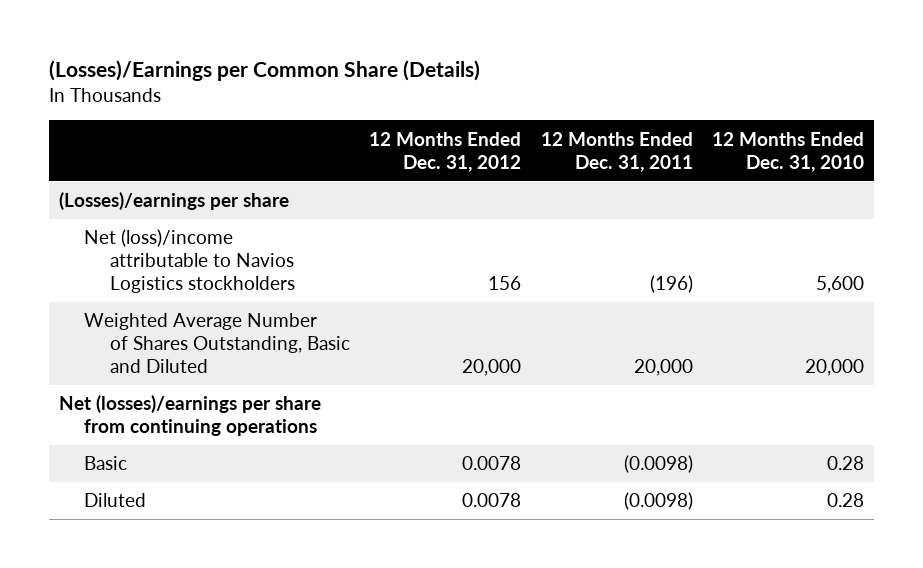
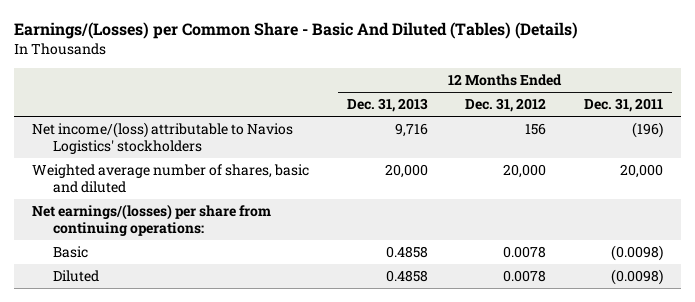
[48,60,480,82] (Losses)/Earnings per Common Share (Details) -> [13,22,578,40] Earnings/(Losses) per Common Share - Basic And Diluted (Tables) (Details)
[711,131,864,172] 12 Months Ended Dec. 31, 2010 -> none
none -> [346,98,428,113] Dec. 31, 2013
[58,192,289,211] (Losses)/earnings per share -> none
[84,229,295,294] Net (loss)/income attributable to Navios Logistics stockholders -> [32,122,294,154] Net income/(loss) attributable to Navios Logistics' stockholders
[84,313,350,374] Weighted Average Number of Shares Outstanding, Basic and Diluted -> [32,164,310,193] Weighted average number of shares, basic and diluted
[58,395,321,437] Net (losses)/earnings per share from continuing operations -> [32,204,272,236] Net earnings/(losses) per share from continuing operations:

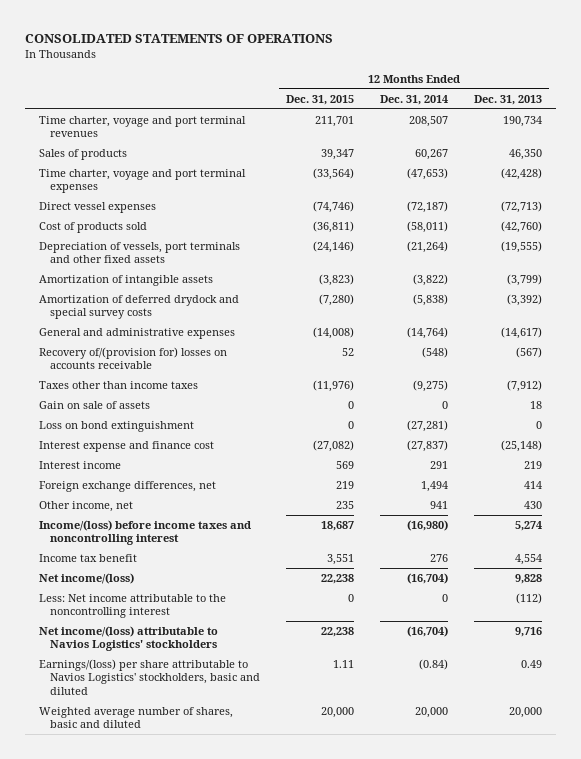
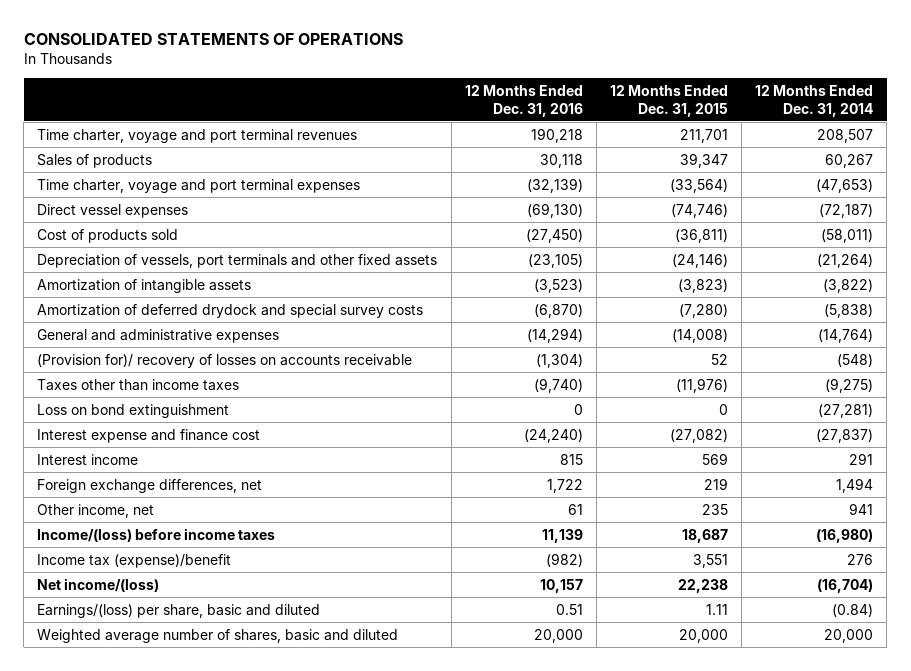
[474,94,543,105] Dec. 31, 2013 -> none
none -> [464,84,583,117] 12 Months Ended Dec. 31, 2016
[38,346,227,370] Recovery of/(provision for) losses on accounts receivable -> [37,353,413,368] (Provision for)/ recovery of losses on accounts receivable
[38,400,150,409] Gain on sale of assets -> none
[38,519,251,546] Income/(loss) before income taxes and noncontrolling interest -> [37,527,276,542] Income/(loss) before income taxes
[38,553,137,562] Income tax benefit -> [37,553,232,568] Income tax (expense)/benefit
[38,593,226,619] Less: Net income attributable to the noncontrolling interest -> none
[38,625,218,652] Net income/(loss) attributable to Navios Logistics' stockholders -> none
[38,658,260,695] Earnings/(loss) per share attributable to Navios Logistics' stockholders, basic and diluted -> [37,603,321,618] Earnings/(loss) per share, basic and diluted

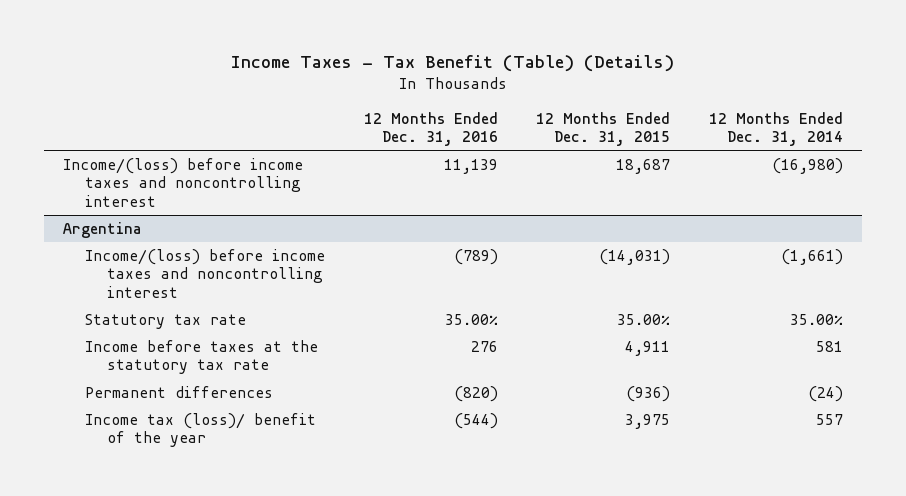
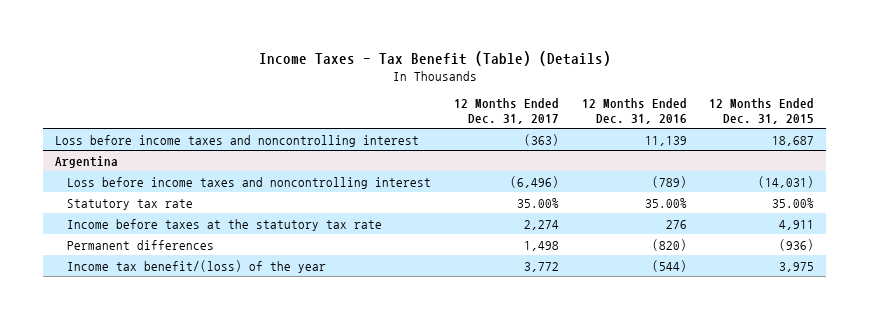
[708,111,843,147] 12 Months Ended Dec. 31, 2014 -> none
none -> [454,97,560,124] 12 Months Ended Dec. 31, 2017
[63,157,304,207] Income/(loss) before income taxes and noncontrolling interest -> [54,134,419,147] Loss before income taxes and noncontrolling interest
[85,248,326,298] Income/(loss) before income taxes and noncontrolling interest -> [67,176,432,189] Loss before income taxes and noncontrolling interest
[85,412,317,448] Income tax (loss)/ benefit of the year -> [67,259,327,273] Income tax benefit/(loss) of the year

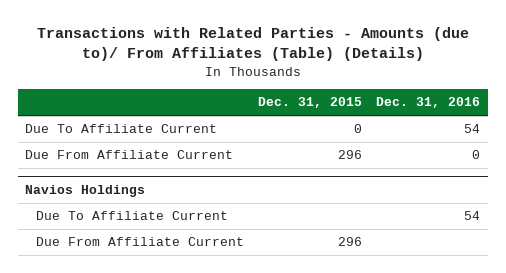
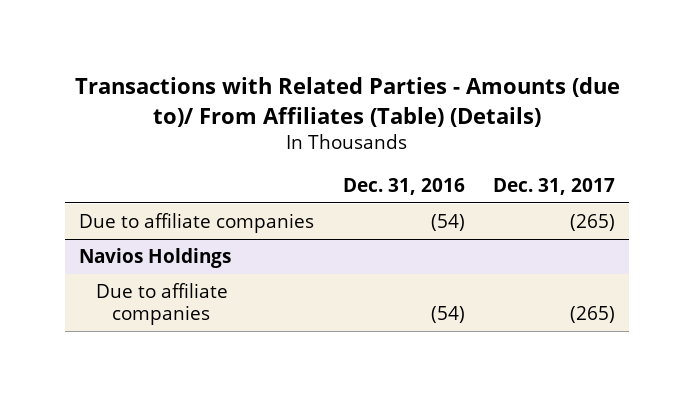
[258,97,363,109] Dec. 31, 2015 -> none
none -> [493,177,616,195] Dec. 31, 2017
[25,150,234,160] Due From Affiliate Current -> none
[25,124,218,134] Due To Affiliate Current -> [79,213,315,234] Due to affiliate companies
[464,124,481,134] 54 -> [430,214,465,232] (54)
[35,237,244,247] Due From Affiliate Current -> none
[35,211,228,221] Due To Affiliate Current -> [95,283,228,326] Due to affiliate companies
[464,211,481,221] 54 -> [430,306,465,324] (54)

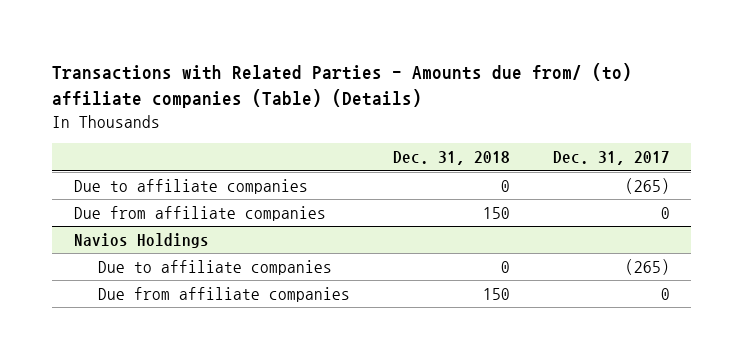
[75,77,621,127] Transactions with Related Parties - Amounts (due to)/ From Affiliates (Table) (Details) -> [52,63,633,109] Transactions with Related Parties - Amounts due from/ (to) affiliate companies (Table) (Details)
[342,177,465,195] Dec. 31, 2016 -> none
none -> [392,151,510,166] Dec. 31, 2018
none -> [73,205,326,221] Due from affiliate companies
none -> [98,286,351,302] Due from affiliate companies

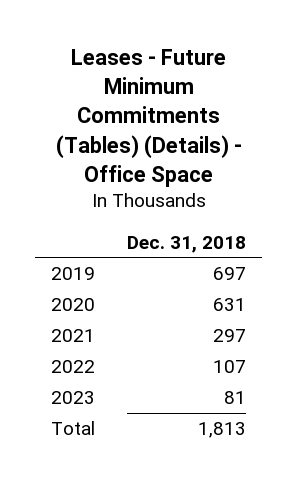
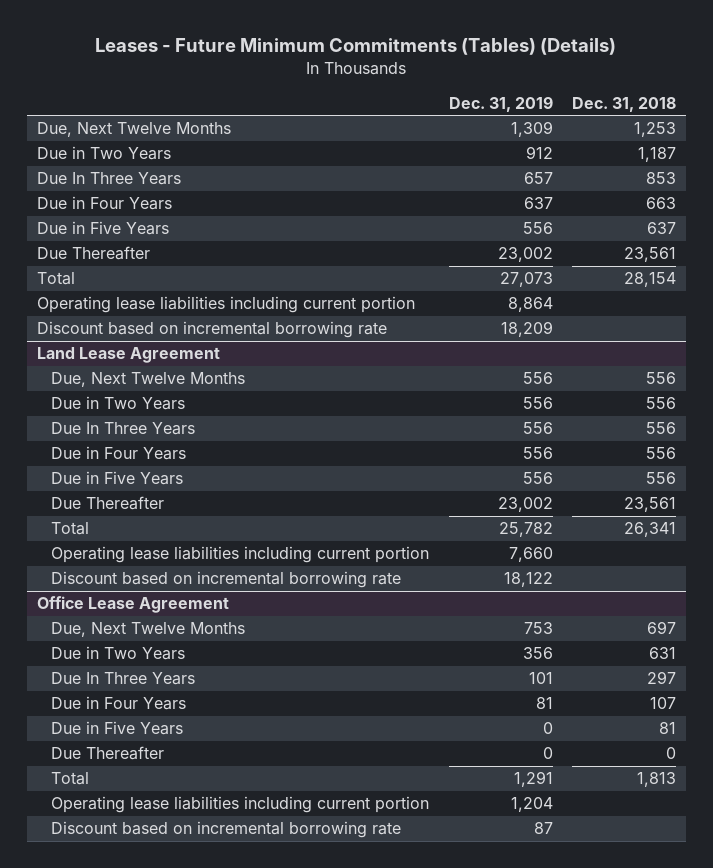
[55,48,242,187] Leases - Future Minimum Commitments (Tables) (Details) - Office Space -> [95,38,617,56] Leases - Future Minimum Commitments (Tables) (Details)
none -> [448,95,553,112] Dec. 31, 2019
[51,360,96,374] 2022 -> none
[51,391,96,405] 2023 -> none
none -> [36,122,231,138] Due, Next Twelve Months
none -> [36,146,171,161] Due in Two Years
none -> [36,172,181,186] Due In Three Years
none -> [36,196,172,211] Due in Four Years
none -> [36,221,169,236] Due in Five Years
none -> [36,246,150,261] Due Thereafter
none -> [36,272,75,286] Total
none -> [36,296,415,314] Operating lease liabilities including current portion
none -> [36,321,387,339] Discount based on incremental borrowing rate
none -> [36,347,220,364] Land Lease Agreement
none -> [51,372,246,388] Due, Next Twelve Months
none -> [51,396,186,411] Due in Two Years
none -> [51,422,196,436] Due In Three Years
none -> [51,446,187,461] Due in Four Years
none -> [51,471,184,486] Due in Five Years
none -> [51,496,165,511] Due Thereafter
none -> [51,522,90,536] Total
none -> [51,546,430,564] Operating lease liabilities including current portion
none -> [51,571,402,589] Discount based on incremental borrowing rate
none -> [36,596,229,614] Office Lease Agreement
[51,267,96,281] 2019 -> [51,622,246,638] Due, Next Twelve Months
[51,298,96,312] 2020 -> [51,646,186,661] Due in Two Years
[51,329,96,343] 2021 -> [51,672,196,686] Due In Three Years
none -> [51,696,187,711] Due in Four Years
none -> [51,721,184,736] Due in Five Years
none -> [51,746,165,761] Due Thereafter
none -> [51,796,430,814] Operating lease liabilities including current portion
none -> [51,821,402,839] Discount based on incremental borrowing rate

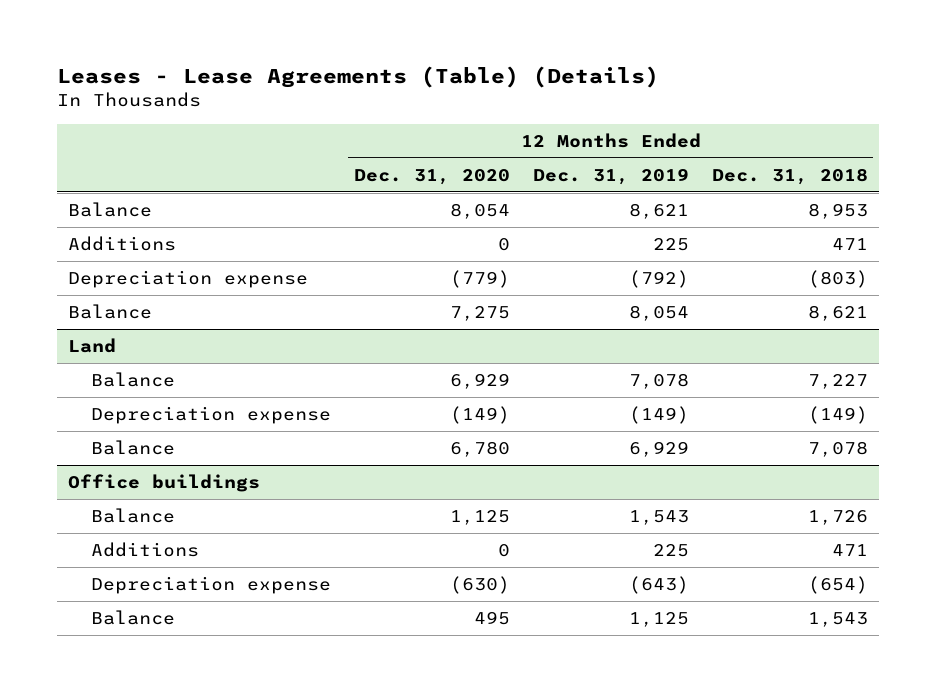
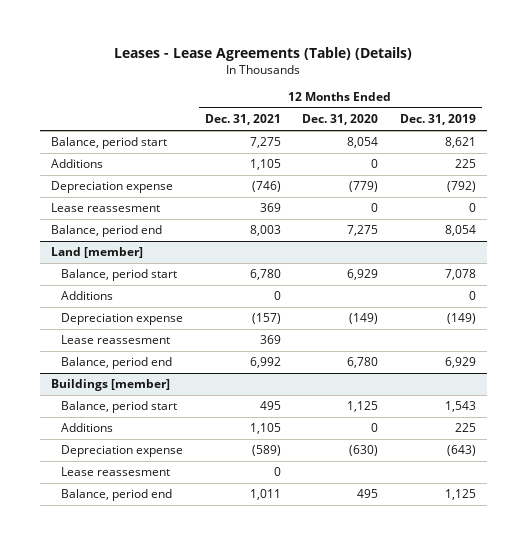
[711,167,868,185] Dec. 31, 2018 -> none
none -> [204,114,281,126] Dec. 31, 2021
[68,202,153,218] Balance -> [50,137,167,150] Balance, period start
none -> [50,203,160,213] Lease reassesment
[68,304,153,320] Balance -> [50,225,162,238] Balance, period end
[68,338,117,354] Land -> [50,247,143,259] Land [member]
[90,372,175,388] Balance -> [60,269,177,282] Balance, period start
none -> [60,291,113,301] Additions
none -> [60,335,170,345] Lease reassesment
[90,440,175,456] Balance -> [60,357,172,370] Balance, period end
[68,474,261,493] Office buildings -> [50,379,170,392] Buildings [member]
[90,508,175,524] Balance -> [60,401,177,414] Balance, period start
none -> [60,467,170,477] Lease reassesment
[90,610,175,626] Balance -> [60,489,172,502] Balance, period end

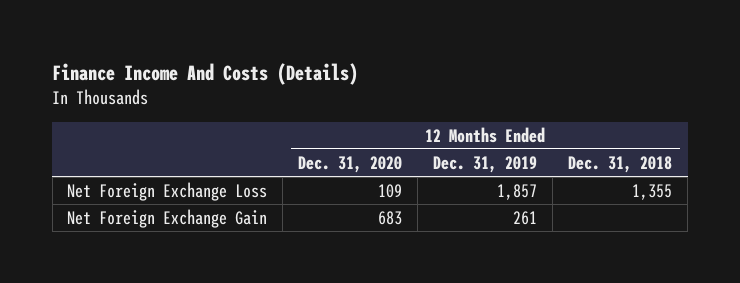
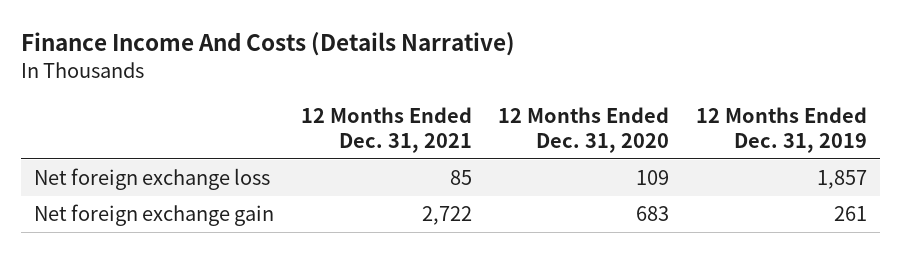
[52,62,359,85] Finance Income And Costs (Details) -> [20,32,515,57] Finance Income And Costs (Details Narrative)
[568,155,673,173] Dec. 31, 2018 -> none
none -> [300,107,472,153] 12 Months Ended Dec. 31, 2021
[67,181,268,201] Net Foreign Exchange Loss -> [34,168,271,191] Net foreign exchange loss
[67,208,268,228] Net Foreign Exchange Gain -> [34,204,275,227] Net foreign exchange gain

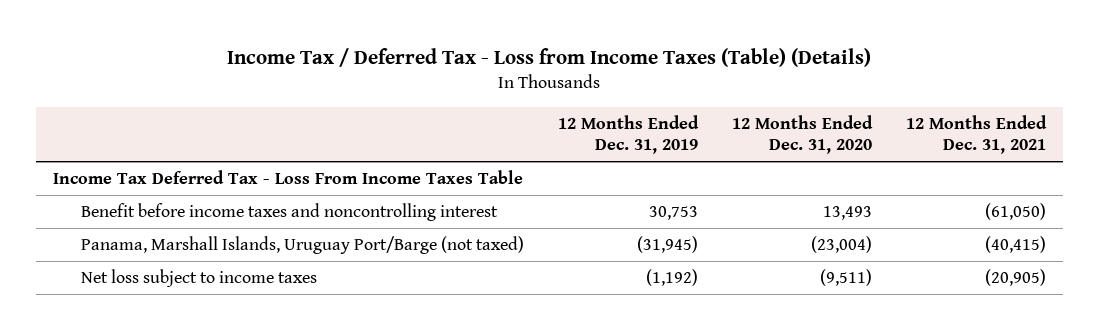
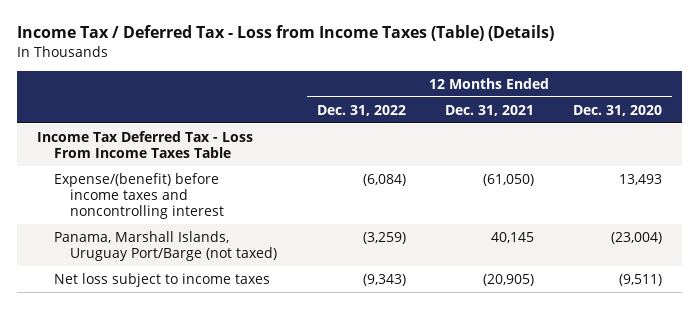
[558,114,700,155] 12 Months Ended Dec. 31, 2019 -> none
none -> [316,104,406,116] Dec. 31, 2022
[81,203,499,222] Benefit before income taxes and noncontrolling interest -> [53,172,225,219] Expense/(benefit) before income taxes and noncontrolling interest
[985,236,1047,254] (40,415) -> [490,231,534,243] 40,145

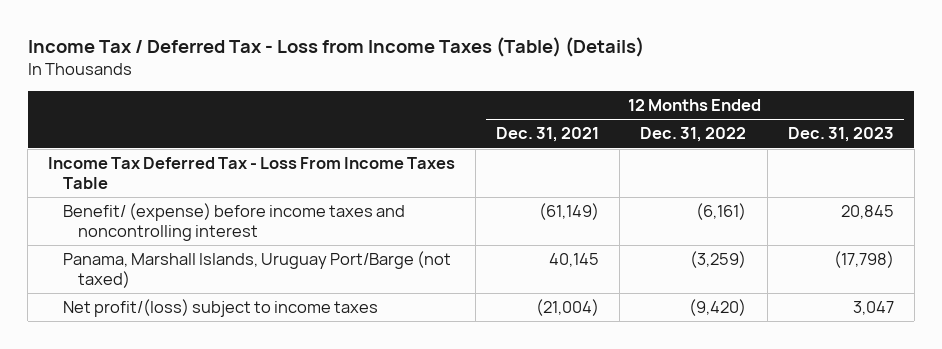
[573,104,663,116] Dec. 31, 2020 -> none
none -> [787,127,894,143] Dec. 31, 2023
[53,172,225,219] Expense/(benefit) before income taxes and noncontrolling interest -> [63,203,406,242] Benefit/ (expense) before income taxes and noncontrolling interest
[362,173,406,186] (6,084) -> [696,203,747,221] (6,161)
[482,173,534,186] (61,050) -> [539,203,600,221] (61,149)
[53,272,270,287] Net loss subject to income taxes -> [63,299,379,318] Net profit/(loss) subject to income taxes
[362,273,406,286] (9,343) -> [689,299,747,317] (9,420)
[482,273,534,286] (20,905) -> [536,299,600,317] (21,004)

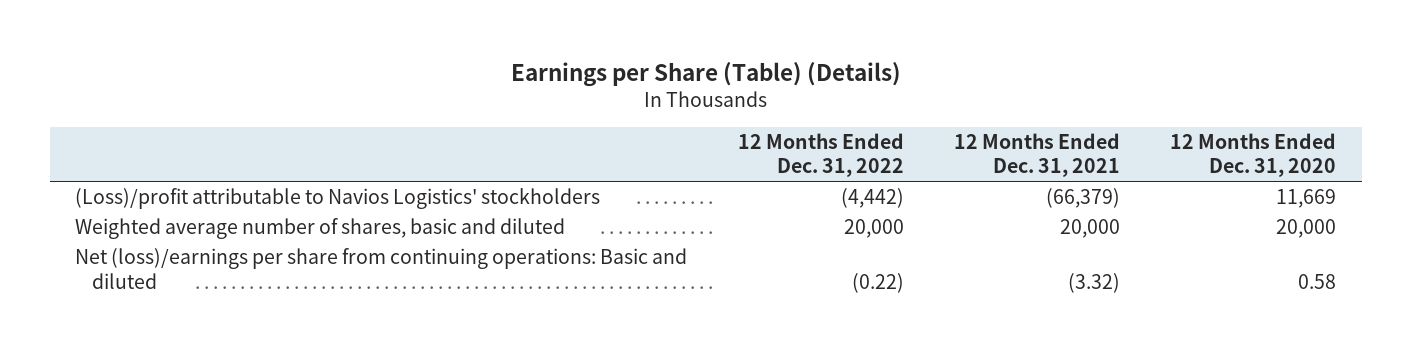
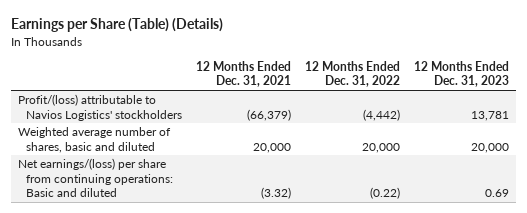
[1170,132,1337,178] 12 Months Ended Dec. 31, 2020 -> none
none -> [413,61,509,88] 12 Months Ended Dec. 31, 2023
[75,187,601,209] (Loss)/profit attributable to Navios Logistics' stockholders -> [17,94,183,121] Profit/(loss) attributable to Navios Logistics' stockholders
[75,247,688,289] Net (loss)/earnings per share from continuing operations: Basic and diluted -> [17,158,174,198] Net earnings/(loss) per share from continuing operations: Basic and diluted

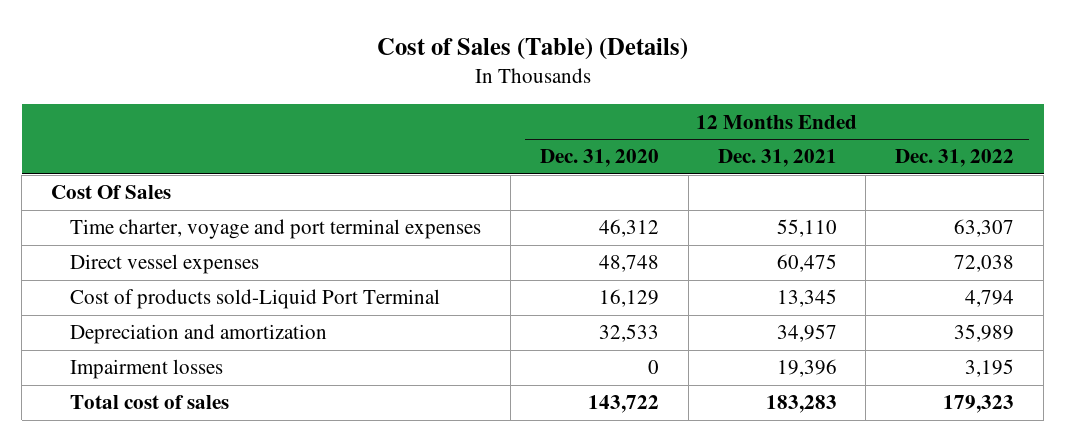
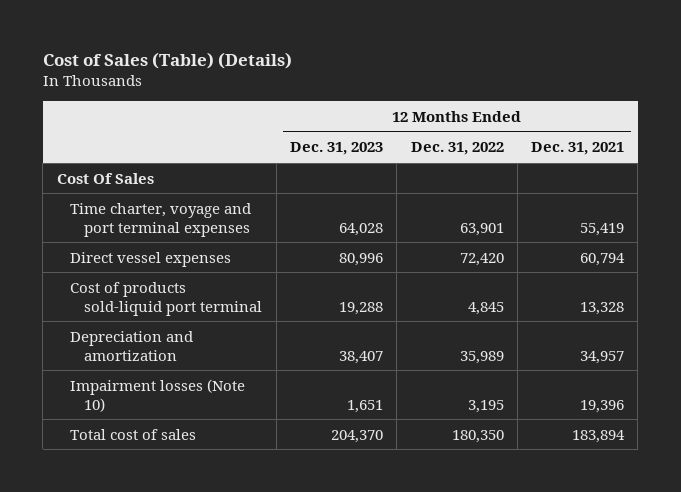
[539,149,659,168] Dec. 31, 2020 -> none
none -> [289,142,383,156] Dec. 31, 2023
[776,219,837,238] 55,110 -> [580,222,625,236] 55,419
[954,219,1015,238] 63,307 -> [459,222,504,236] 63,901
[776,254,837,273] 60,475 -> [580,252,626,266] 60,794
[954,255,1015,273] 72,038 -> [459,252,504,266] 72,420
[70,289,441,310] Cost of products sold-Liquid Port Terminal -> [70,281,263,316] Cost of products sold-liquid port terminal
[776,289,837,308] 13,345 -> [580,301,625,315] 13,328
[965,290,1015,308] 4,794 -> [467,301,504,315] 4,845
[70,359,224,380] Impairment losses -> [70,378,246,412] Impairment losses (Note 10)
[765,395,837,414] 183,283 -> [572,429,626,443] 183,894
[943,395,1015,414] 179,323 -> [451,429,504,443] 180,350

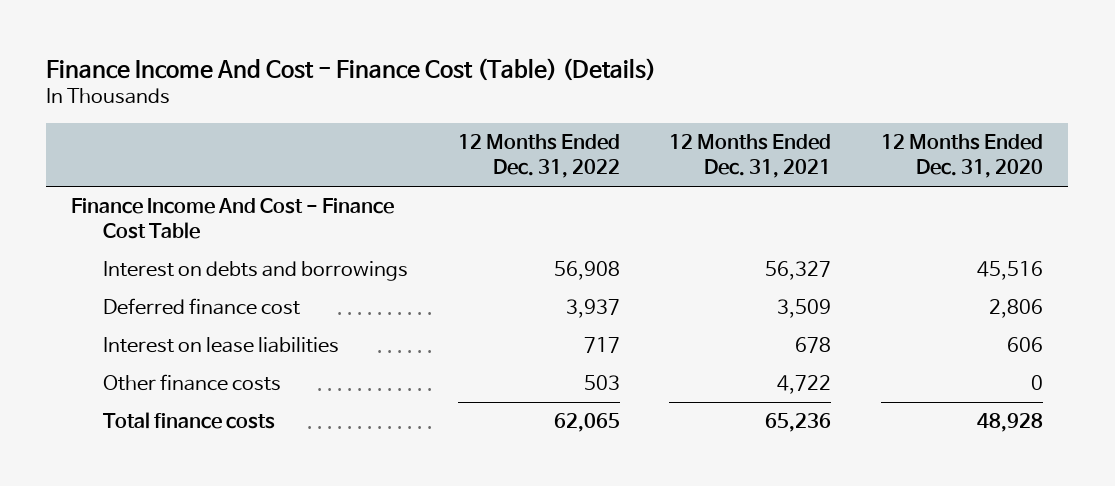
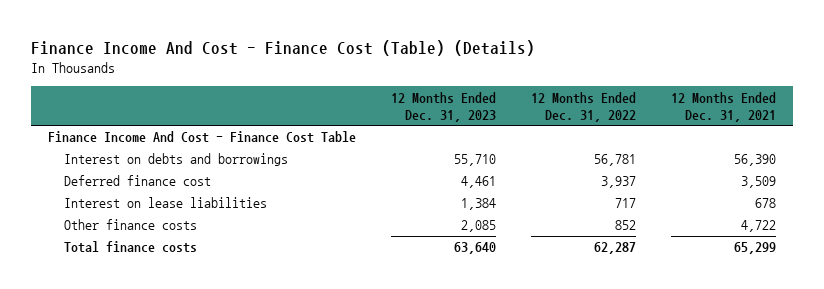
[881,134,1044,179] 12 Months Ended Dec. 31, 2020 -> none
none -> [391,91,497,122] 12 Months Ended Dec. 31, 2023
[553,261,620,281] 56,908 -> [594,154,637,167] 56,781
[765,261,832,281] 56,327 -> [734,154,777,167] 56,390
[583,375,620,391] 503 -> [615,220,637,231] 852
[553,413,620,433] 62,065 -> [594,242,637,255] 62,287
[765,413,832,433] 65,236 -> [734,242,777,255] 65,299

